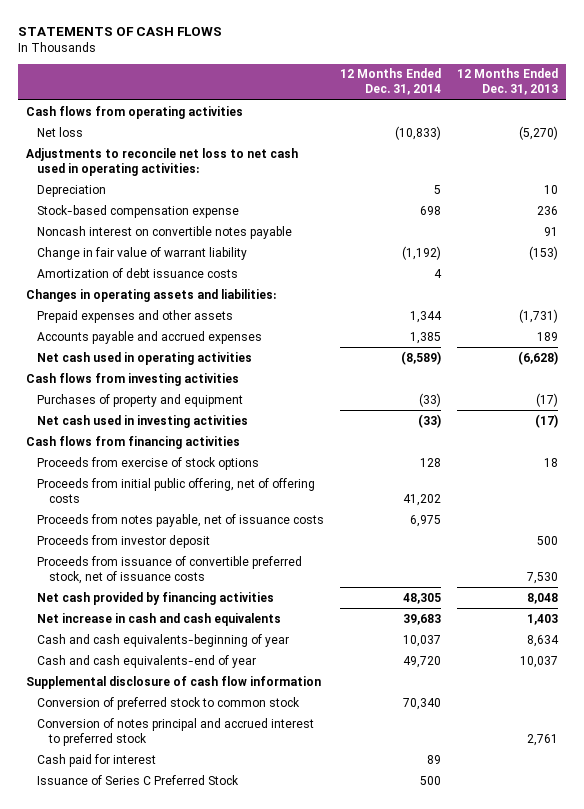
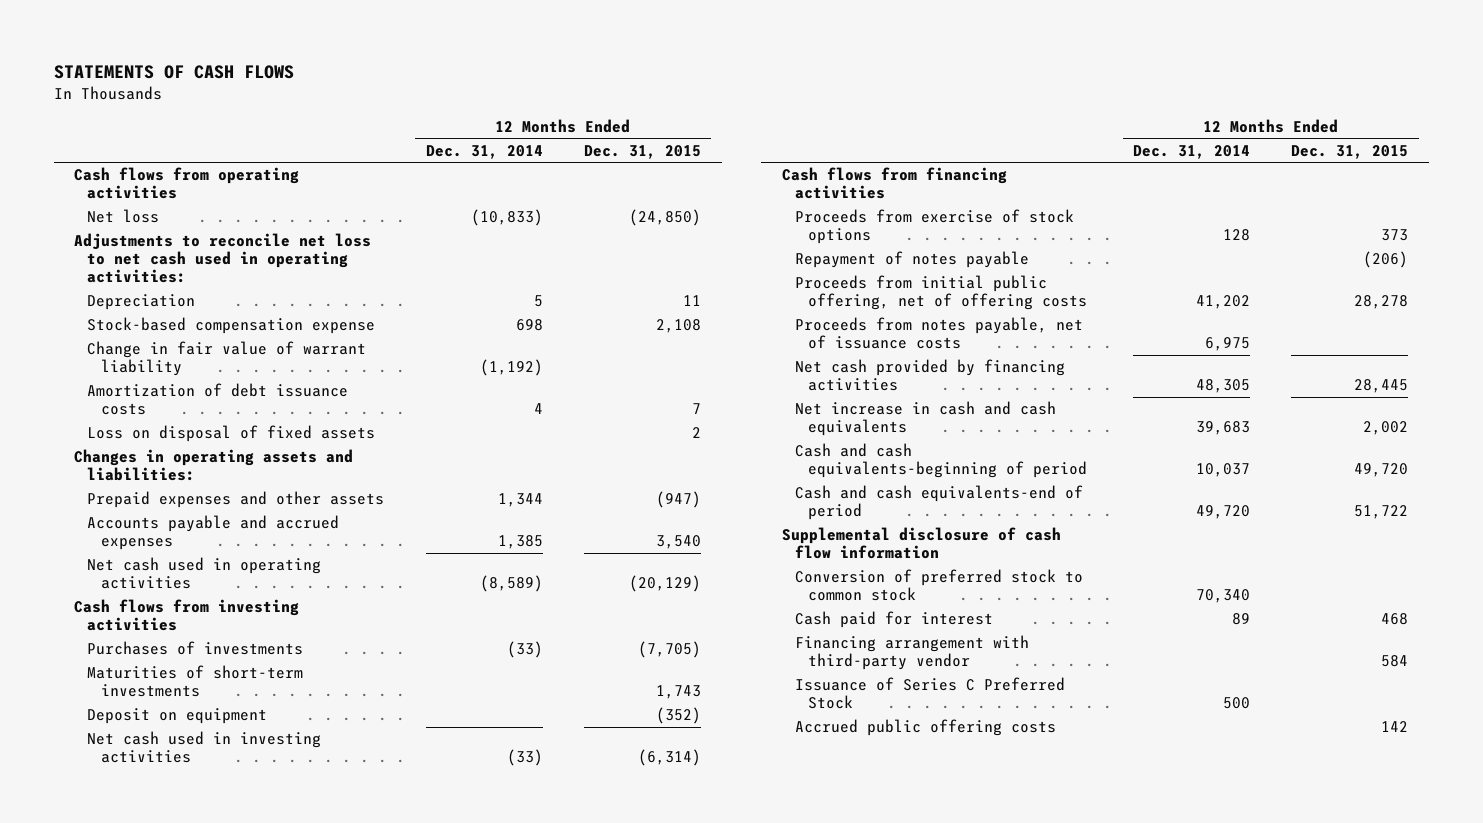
[456,68,558,96] 12 Months Ended Dec. 31, 2013 -> none
none -> [584,144,702,159] Dec. 31, 2015
[37,225,293,239] Noncash interest on convertible notes payable -> none
none -> [87,425,376,443] Loss on disposal of fixed assets
[37,393,244,407] Purchases of property and equipment -> none
none -> [87,641,304,656] Purchases of investments
none -> [87,665,304,698] Maturities of short-term investments
none -> [87,708,268,725] Deposit on equipment
none -> [794,251,1029,269] Repayment of notes payable
[37,534,211,548] Proceeds from investor deposit -> none
[37,555,303,584] Proceeds from issuance of convertible preferred stock, net of issuance costs -> none
[37,633,290,647] Cash and cash equivalents-beginning of year -> [794,443,1087,479] Cash and cash equivalents-beginning of period
[37,654,257,668] Cash and cash equivalents-end of year -> [794,485,1083,521] Cash and cash equivalents-end of period
[37,717,315,746] Conversion of notes principal and accrued interest to preferred stock -> none
none -> [794,635,1029,671] Financing arrangement with third-party vendor
none -> [794,719,1056,737] Accrued public offering costs

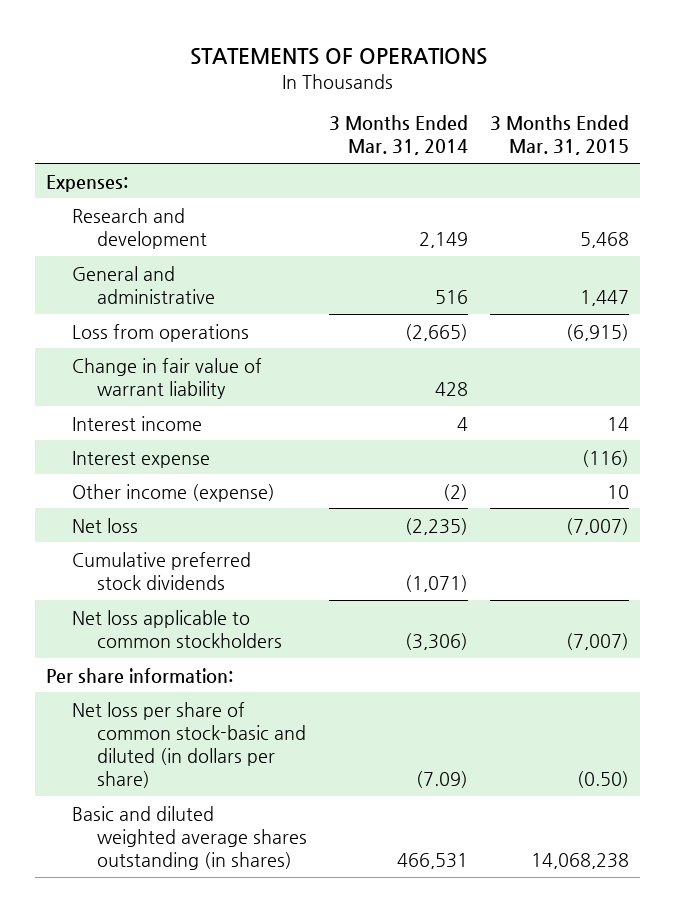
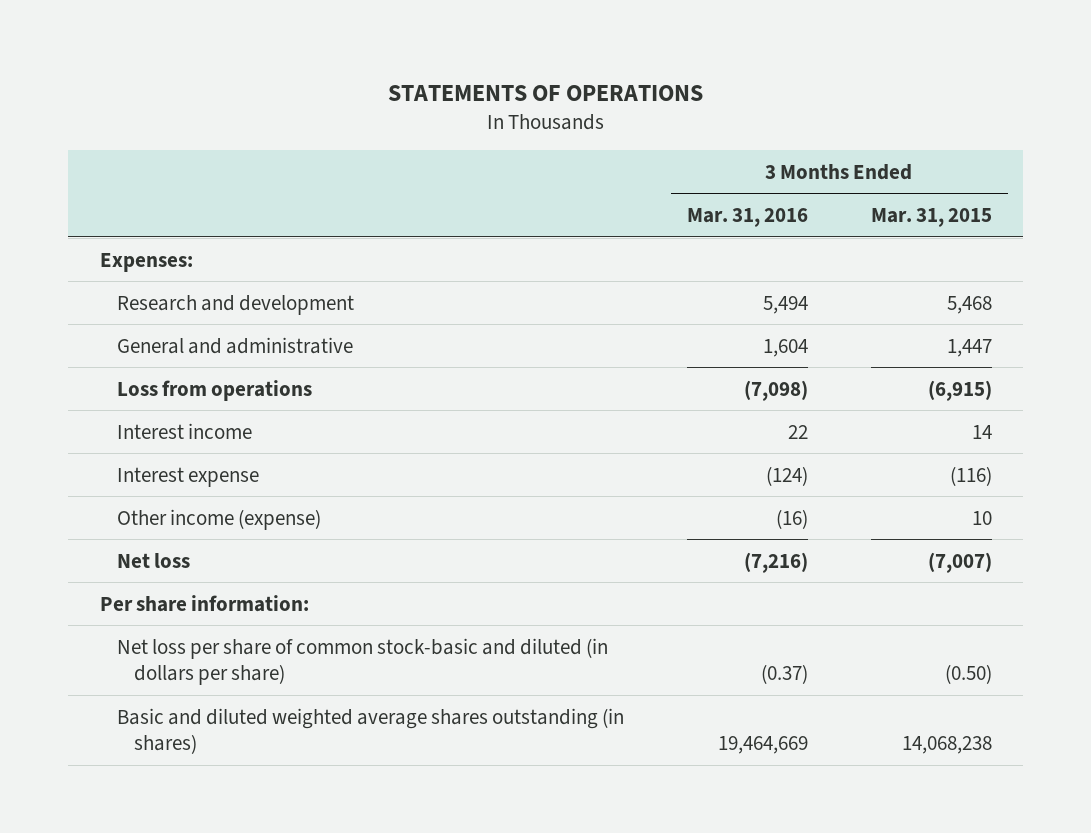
[329,115,469,156] 3 Months Ended Mar. 31, 2014 -> none
none -> [686,207,808,227] Mar. 31, 2016
[71,357,262,399] Change in fair value of warrant liability -> none
[71,551,251,590] Cumulative preferred stock dividends -> none
[71,609,283,648] Net loss applicable to common stockholders -> none

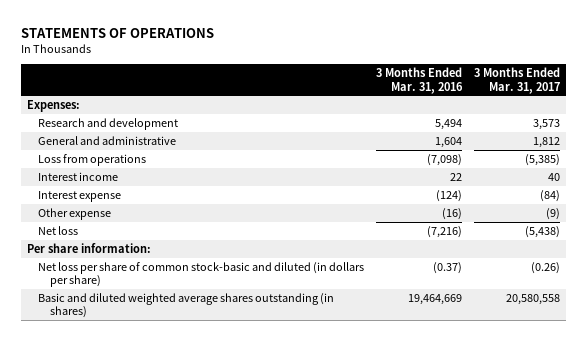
[870,207,992,227] Mar. 31, 2015 -> none
none -> [473,67,560,94] 3 Months Ended Mar. 31, 2017
[116,508,321,530] Other income (expense) -> [38,207,112,220] Other expense

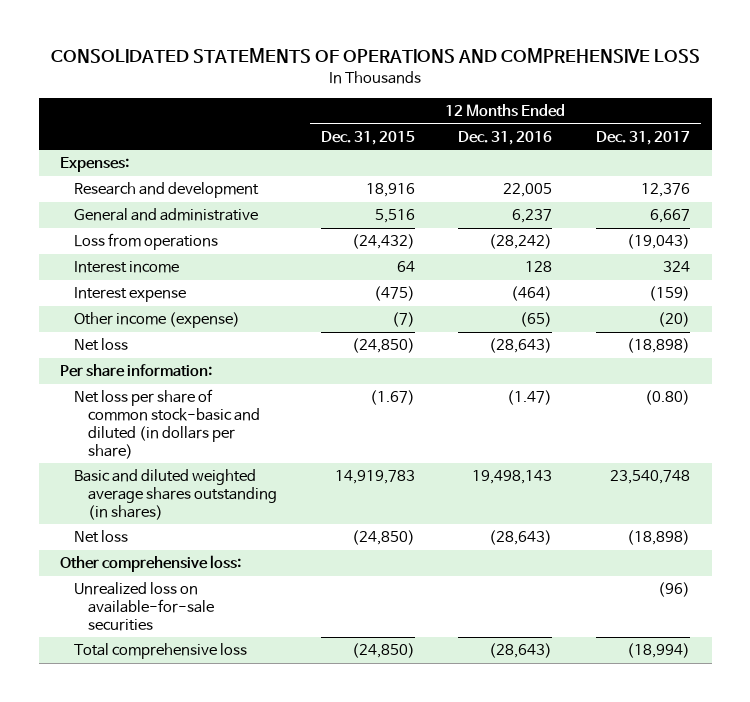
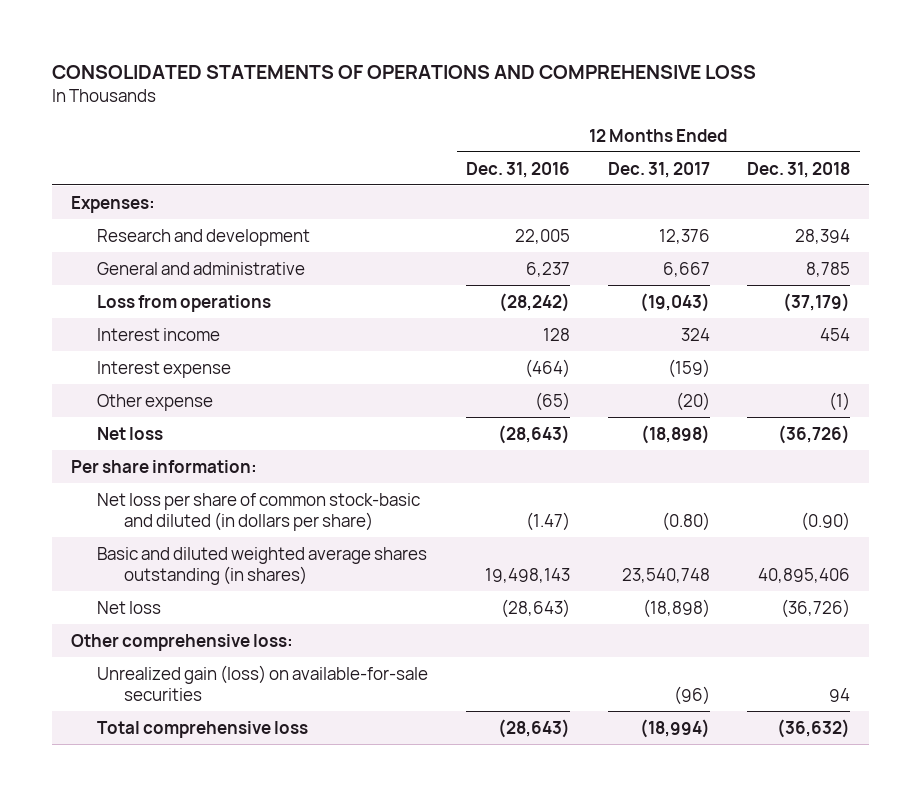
[320,130,415,145] Dec. 31, 2015 -> none
none -> [747,161,851,178] Dec. 31, 2018
[74,312,241,329] Other income (expense) -> [97,393,214,411] Other expense
[74,582,215,631] Unrealized loss on available-for-sale securities -> [97,664,429,701] Unrealized gain (loss) on available-for-sale securities

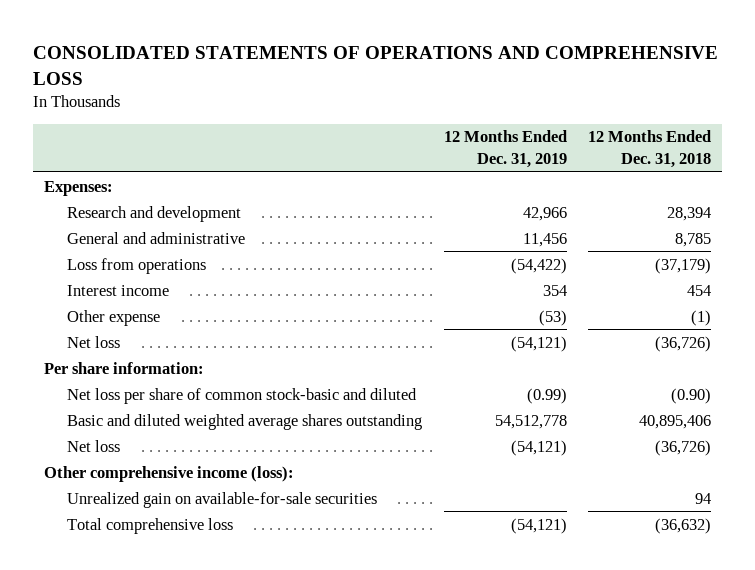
[465,161,570,178] Dec. 31, 2016 -> none
[607,161,710,178] Dec. 31, 2017 -> none
none -> [443,130,567,168] 12 Months Ended Dec. 31, 2019
[97,360,232,378] Interest expense -> none
[97,492,421,531] Net loss per share of common stock-basic and diluted (in dollars per share) -> [66,387,417,404] Net loss per share of common stock-basic and diluted
[97,546,428,585] Basic and diluted weighted average shares outstanding (in shares) -> [66,413,422,430] Basic and diluted weighted average shares outstanding
[70,633,293,651] Other comprehensive loss: -> [44,465,295,482] Other comprehensive income (loss):
[97,664,429,701] Unrealized gain (loss) on available-for-sale securities -> [66,491,377,508] Unrealized gain on available-for-sale securities

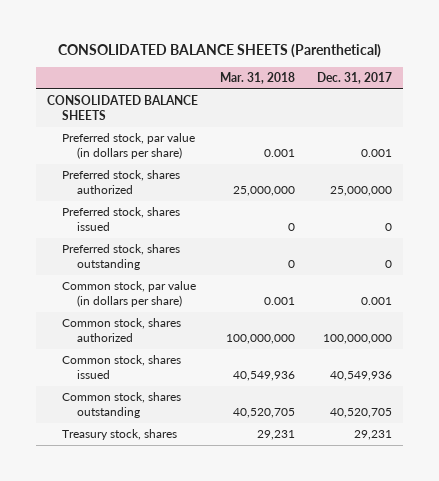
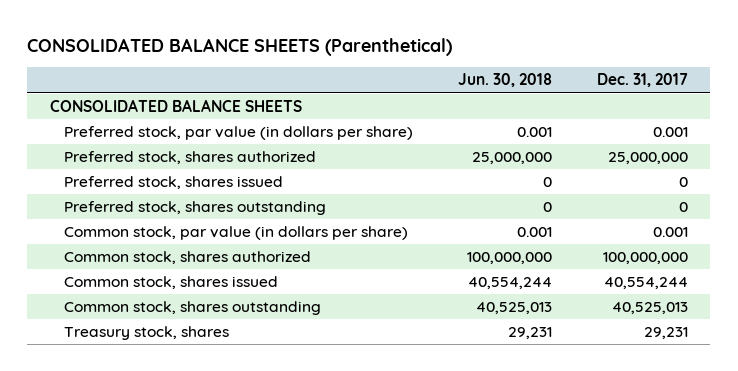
[220,72,296,85] Mar. 31, 2018 -> none
none -> [457,73,552,88] Jun. 30, 2018
[330,371,393,382] 40,549,936 -> [603,277,688,290] 40,554,244
[330,408,393,419] 40,520,705 -> [611,302,688,315] 40,525,013

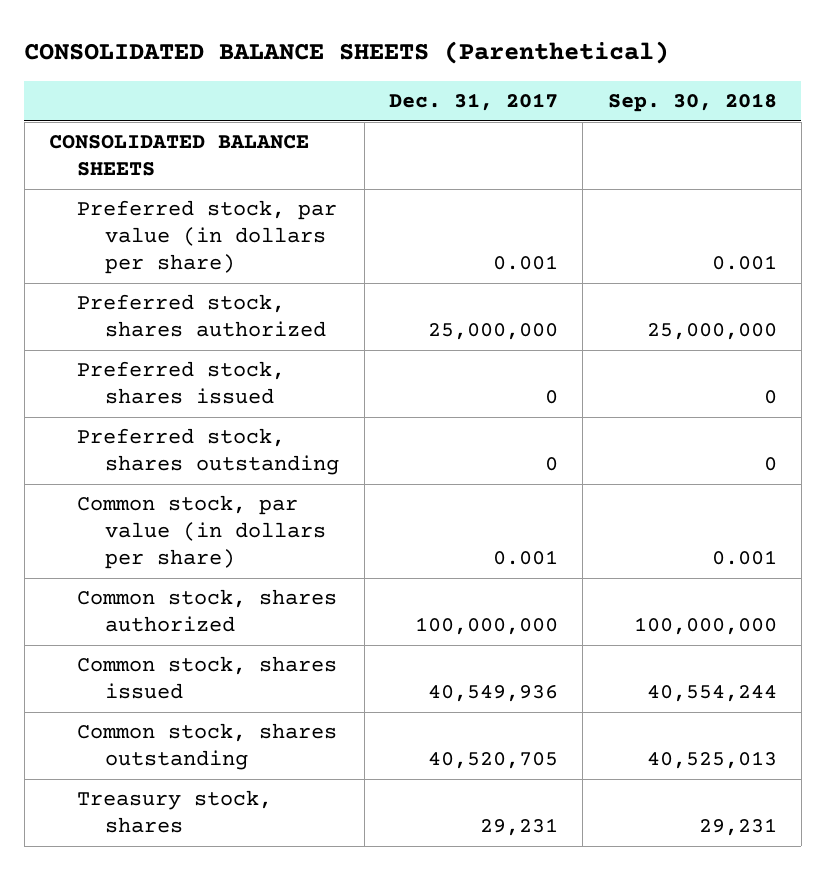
[457,73,552,88] Jun. 30, 2018 -> none
none -> [607,93,777,113] Sep. 30, 2018
[603,277,688,290] 40,554,244 -> [427,685,558,703] 40,549,936
[611,302,688,315] 40,525,013 -> [427,752,558,770] 40,520,705

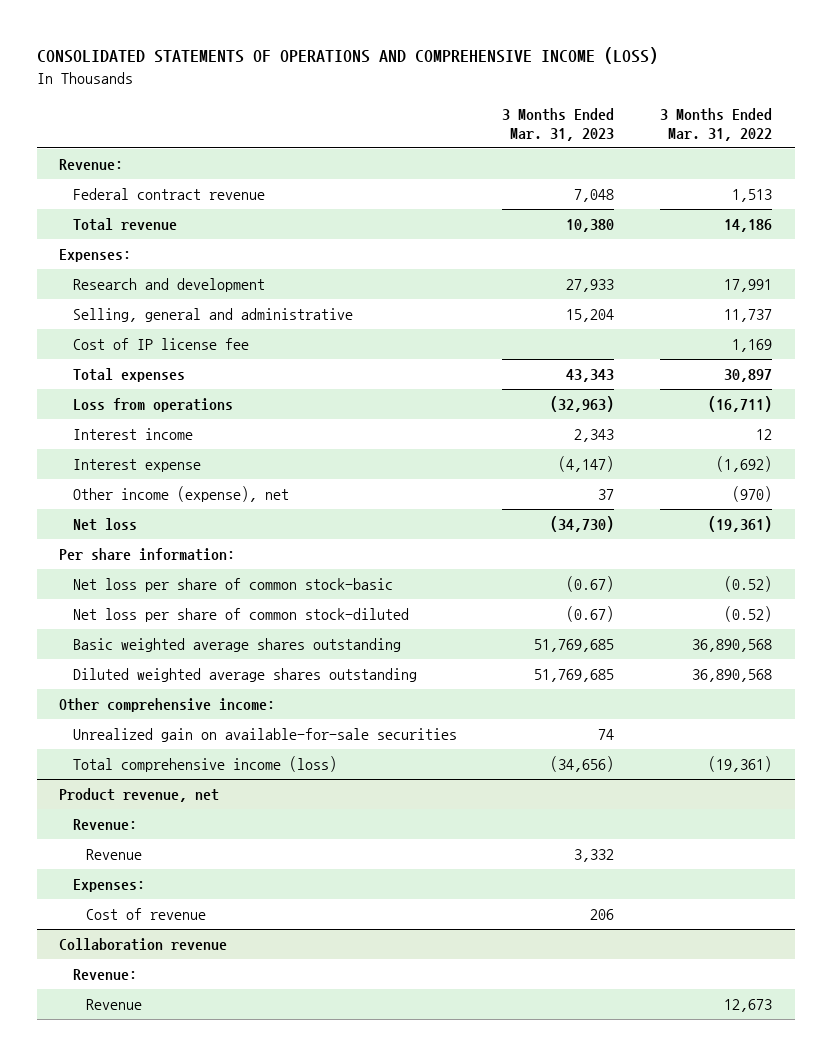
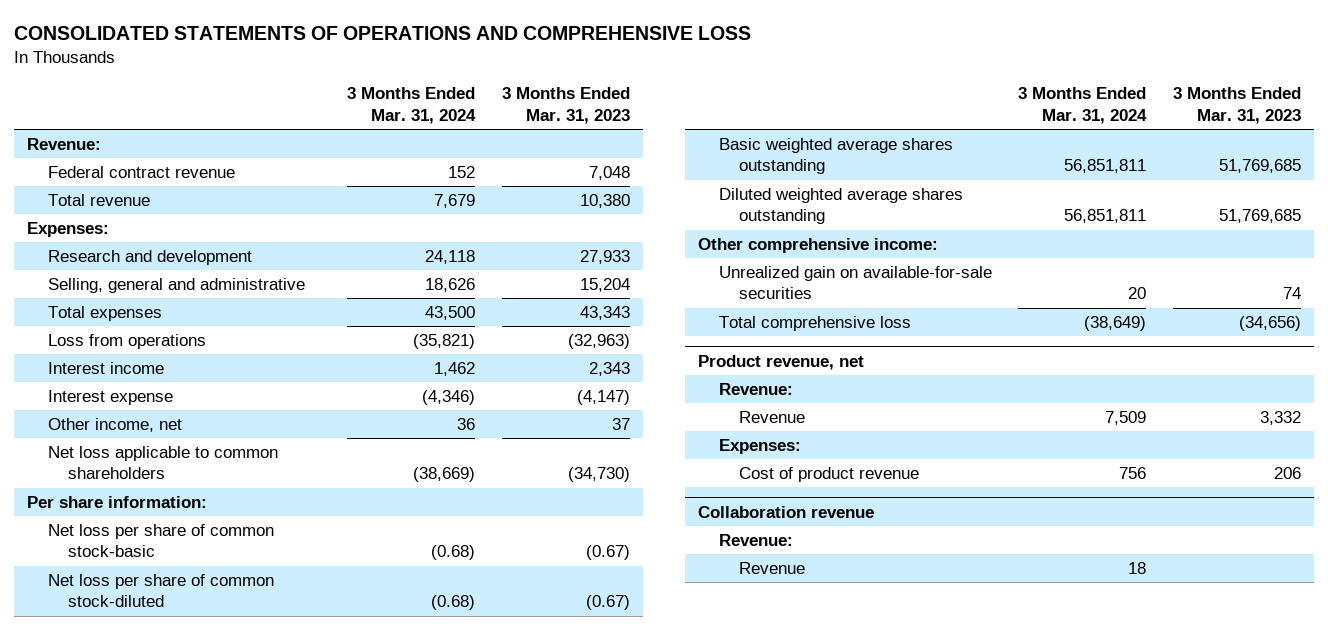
[36,47,658,65] CONSOLIDATED STATEMENTS OF OPERATIONS AND COMPREHENSIVE INCOME (LOSS) -> [13,25,751,40] CONSOLIDATED STATEMENTS OF OPERATIONS AND COMPREHENSIVE LOSS
[659,107,772,141] 3 Months Ended Mar. 31, 2022 -> none
none -> [347,87,477,124] 3 Months Ended Mar. 31, 2024
[72,338,249,351] Cost of IP license fee -> none
[72,486,289,503] Other income (expense), net -> [47,417,182,432] Other income, net
[72,518,137,532] Net loss -> [47,445,278,480] Net loss applicable to common shareholders
[72,756,337,773] Total comprehensive income (loss) -> [718,315,911,331] Total comprehensive loss
[86,908,207,921] Cost of revenue -> [739,466,920,482] Cost of product revenue

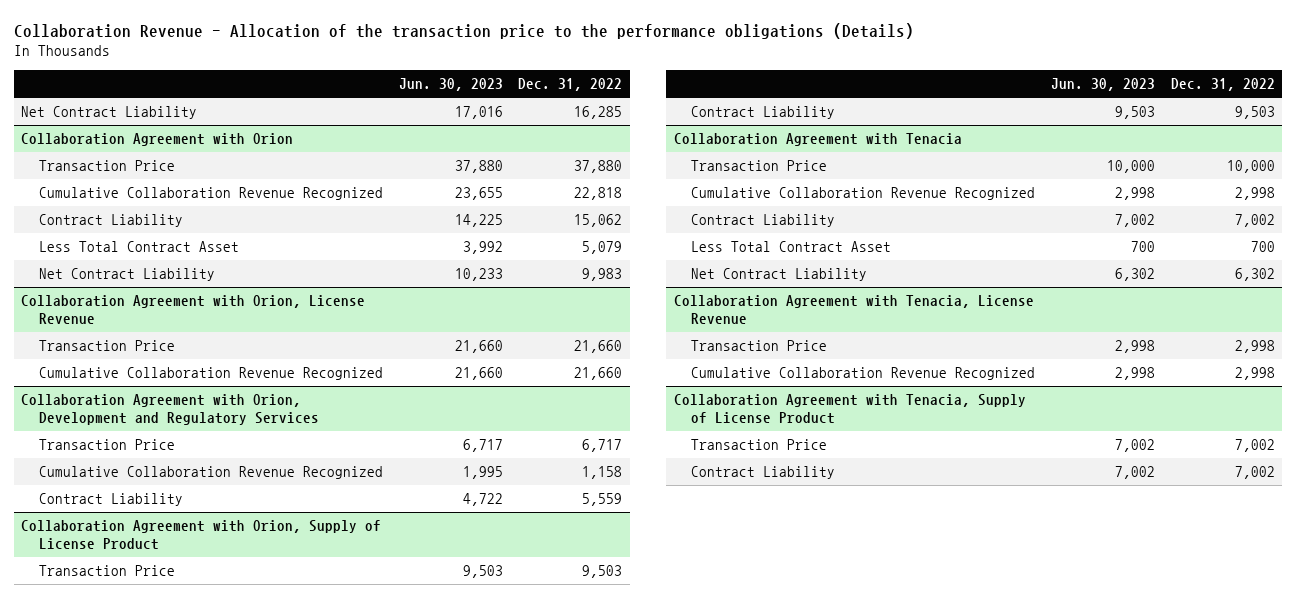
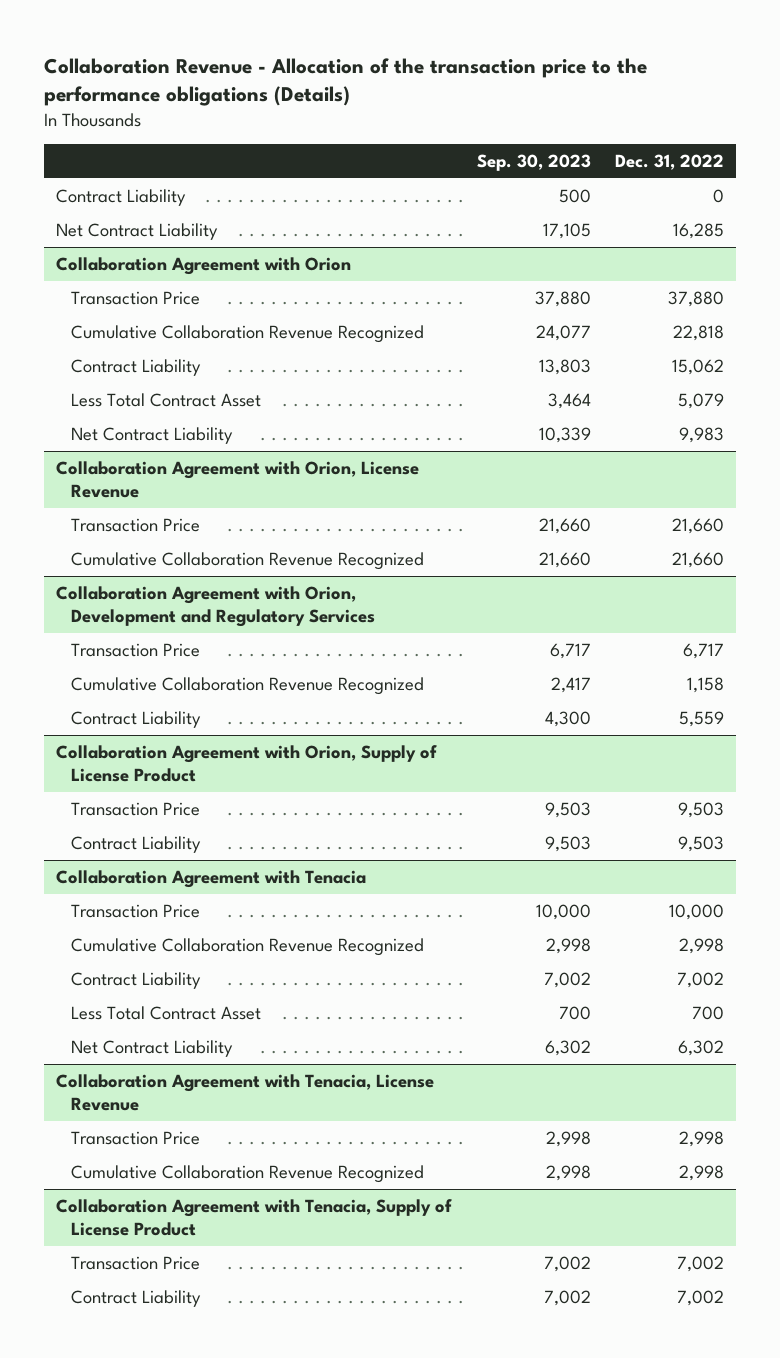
[398,77,503,91] Jun. 30, 2023 -> none
none -> [476,154,591,172] Sep. 30, 2023
none -> [56,188,187,206] Contract Liability

